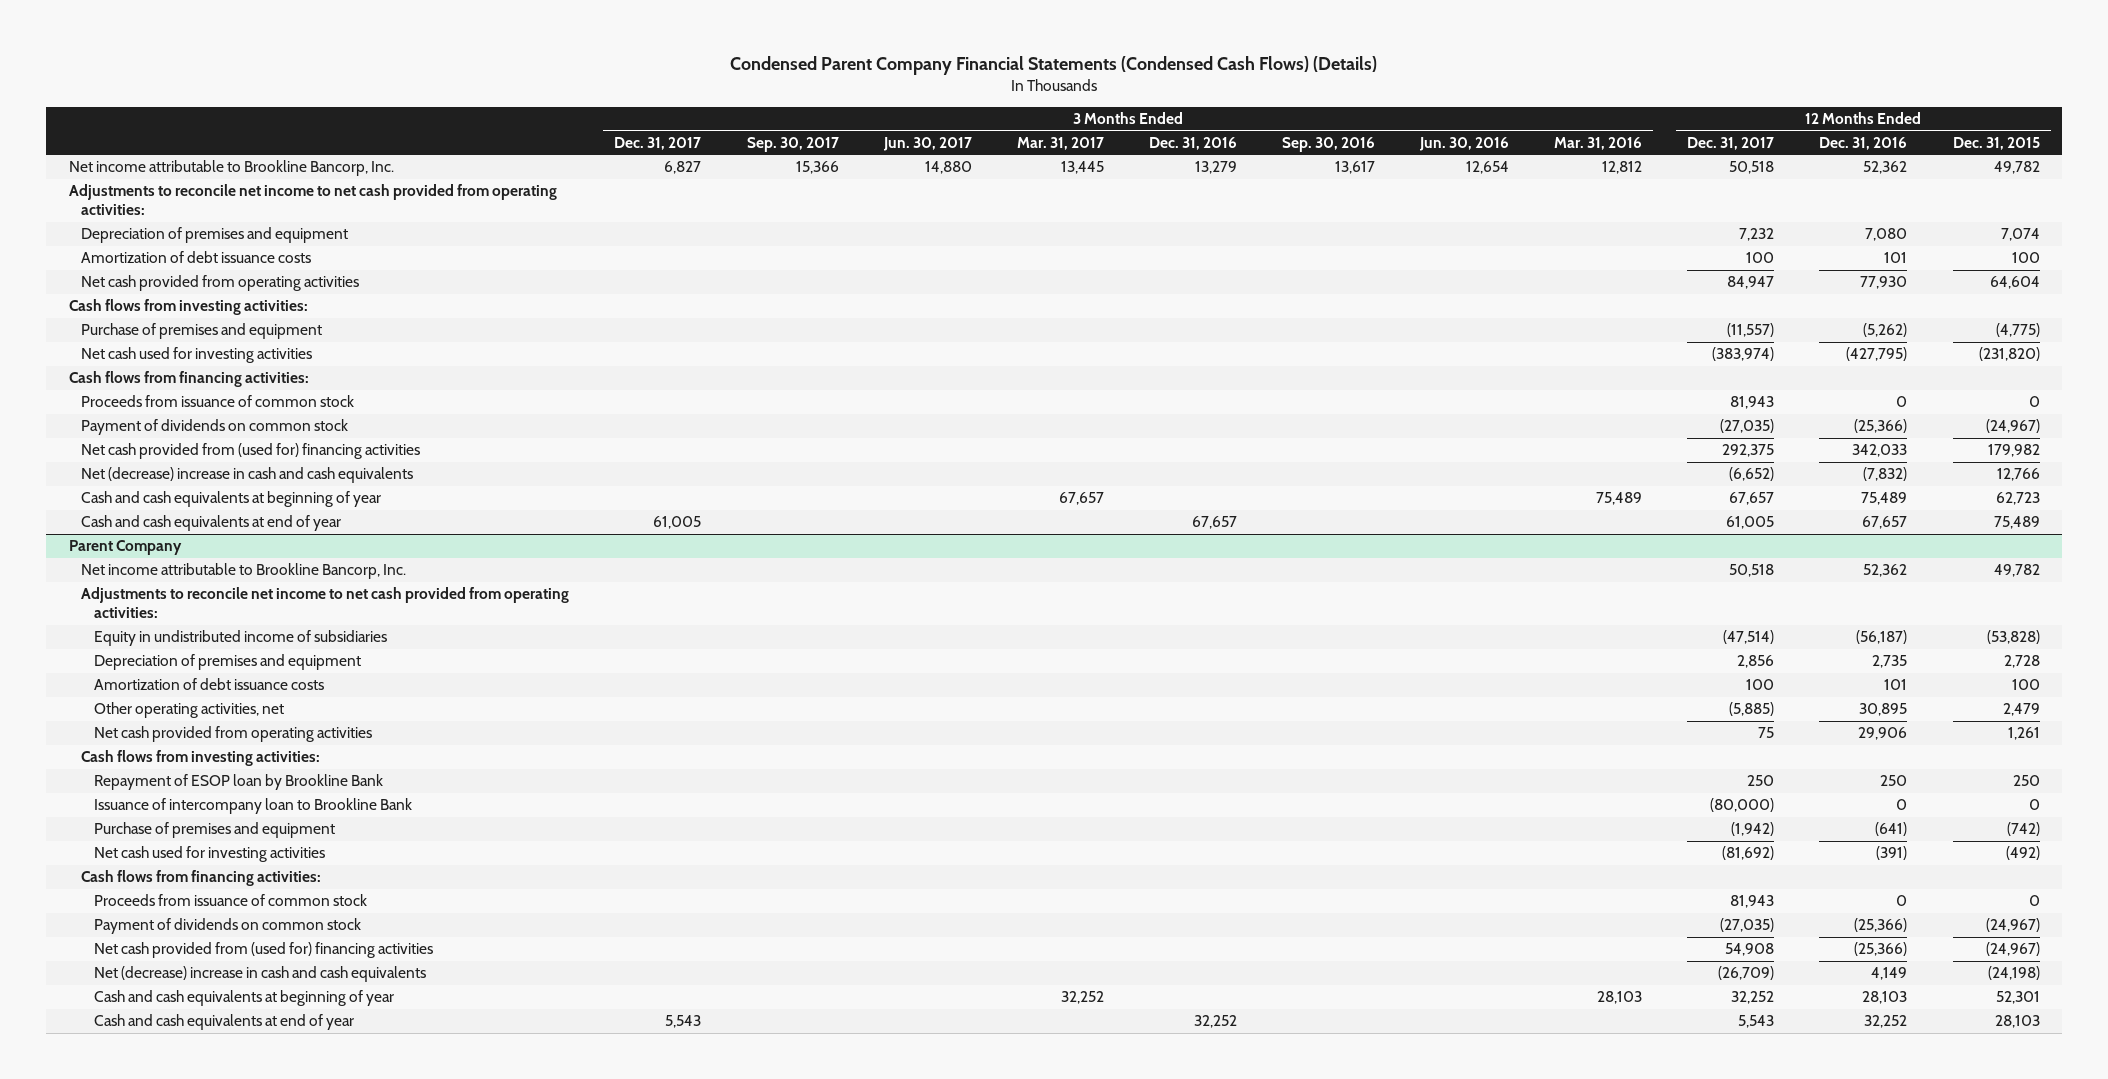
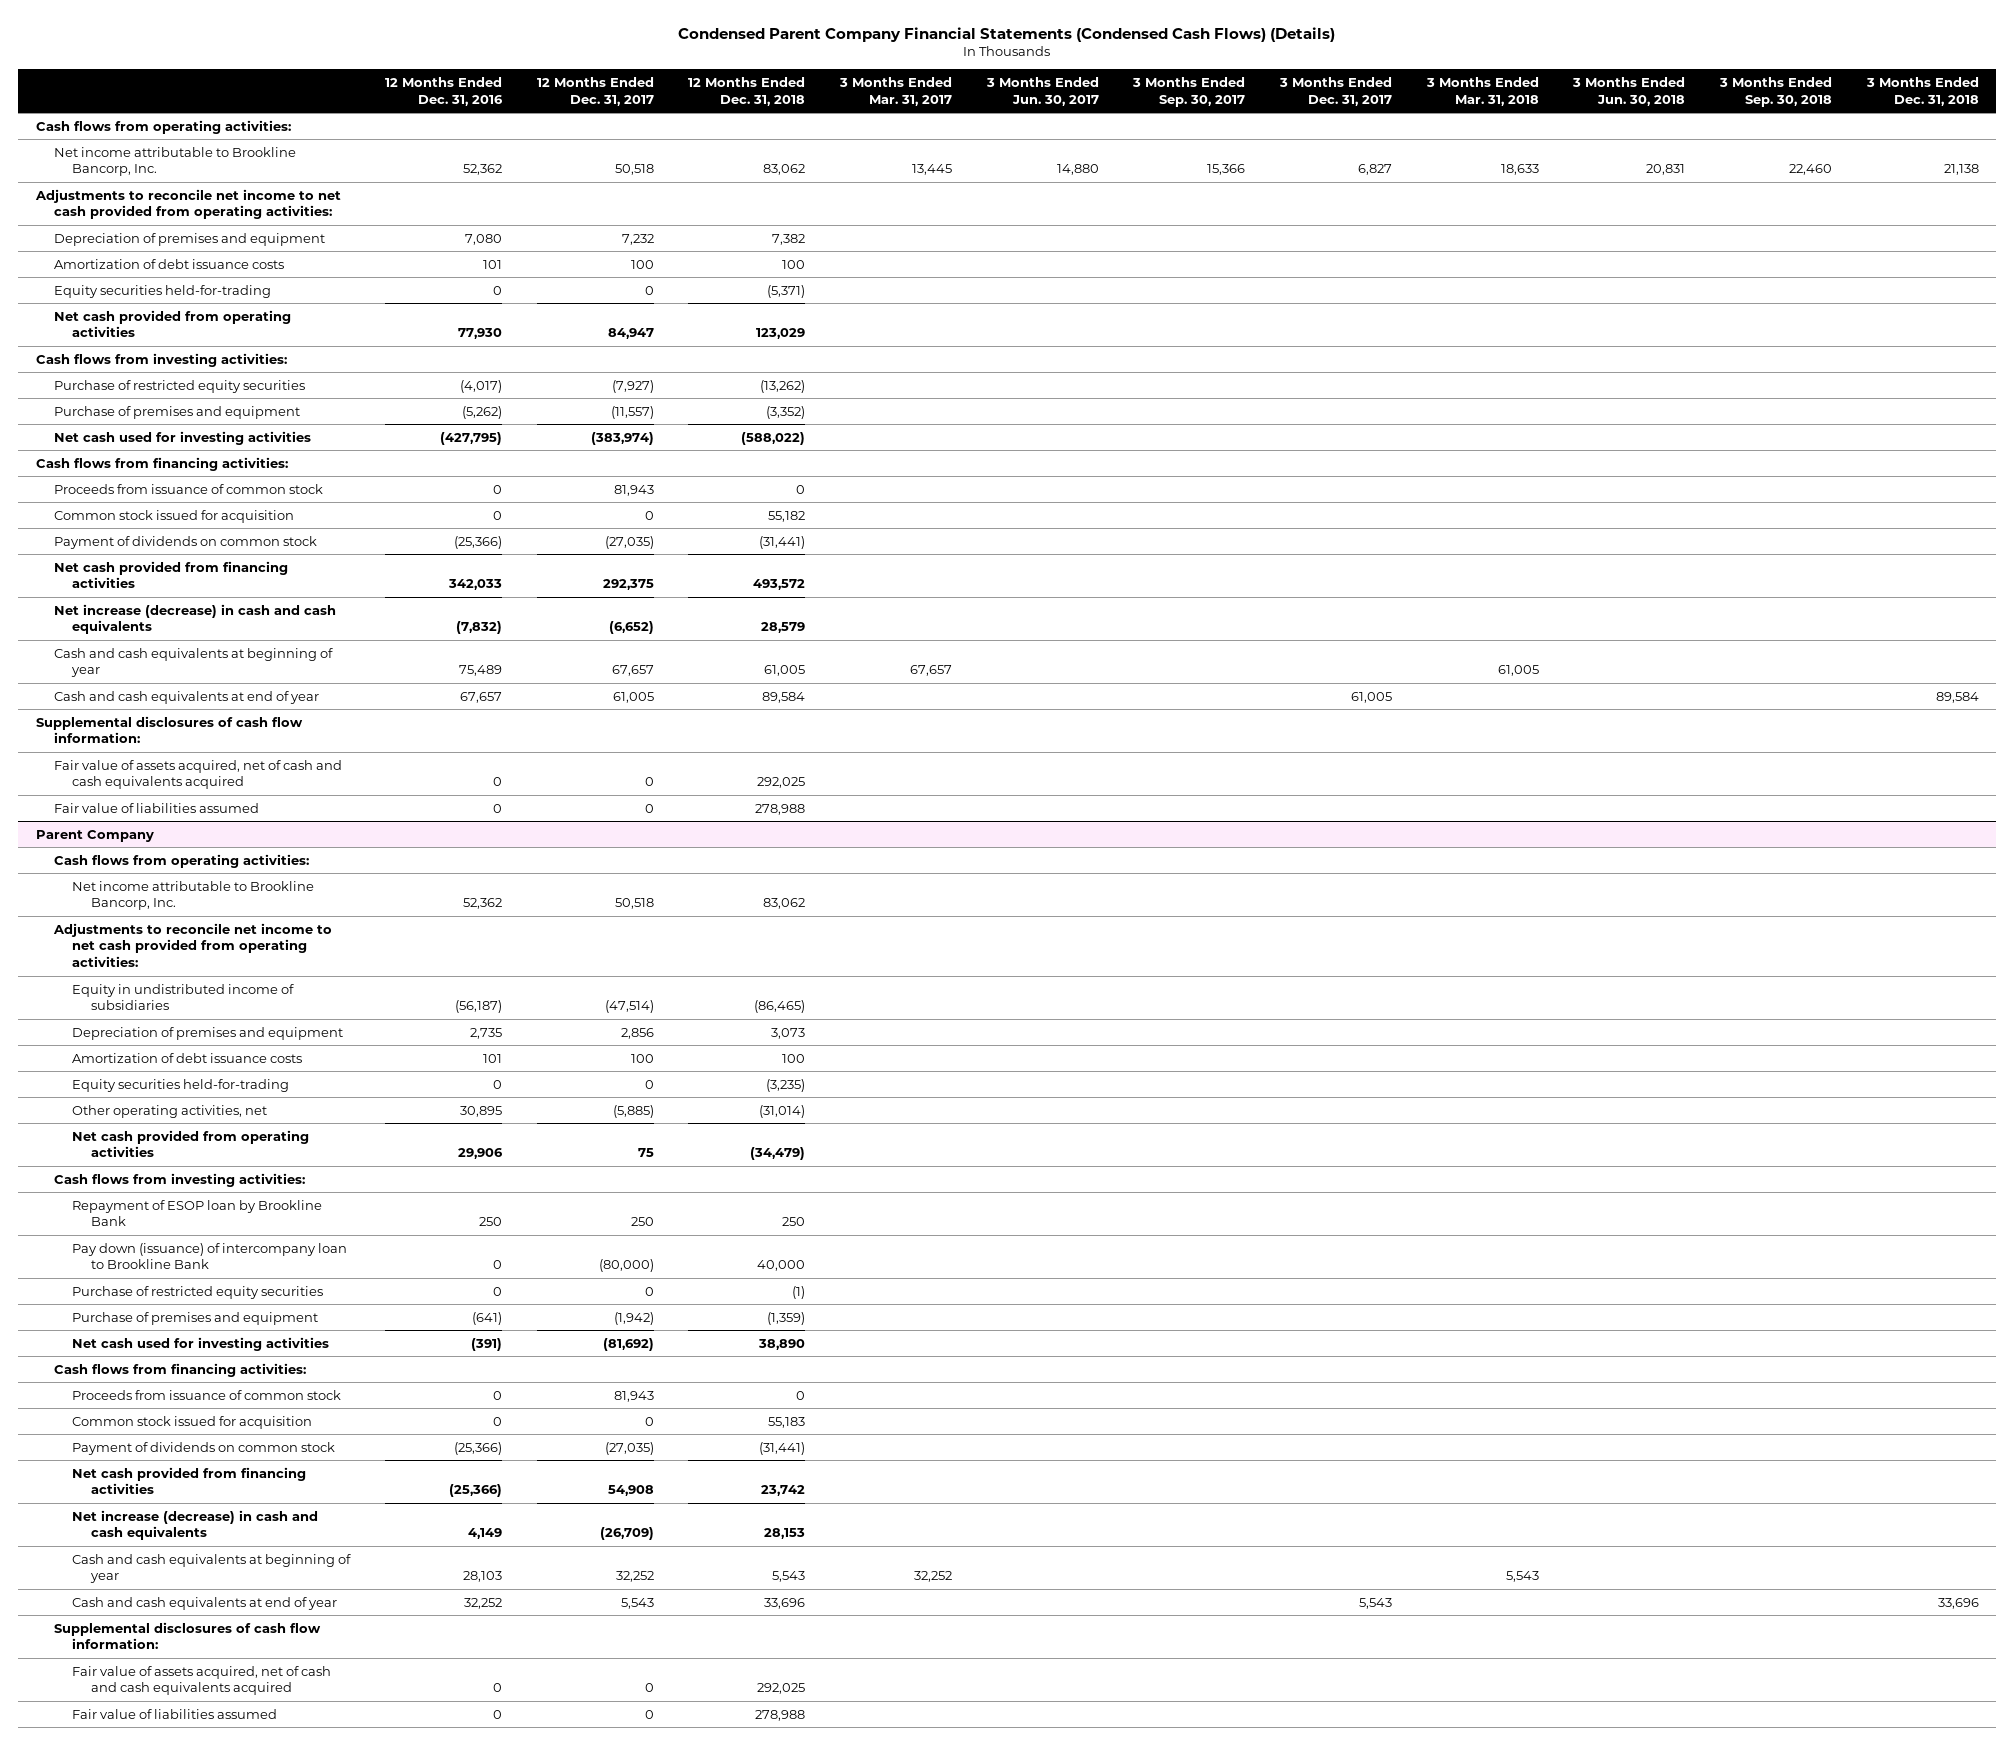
[1148,136,1237,150] Dec. 31, 2016 -> none
[1281,136,1375,152] Sep. 30, 2016 -> none
[1419,136,1510,151] Jun. 30, 2016 -> none
[1554,136,1643,150] Mar. 31, 2016 -> none
[1952,136,2040,150] Dec. 31, 2015 -> none
none -> [688,77,806,106] 12 Months Ended Dec. 31, 2018
none -> [1425,77,1539,106] 3 Months Ended Mar. 31, 2018
none -> [1572,77,1686,106] 3 Months Ended Jun. 30, 2018
none -> [1718,77,1832,107] 3 Months Ended Sep. 30, 2018
none -> [1865,77,1979,106] 3 Months Ended Dec. 31, 2018
none -> [35,119,291,134] Cash flows from operating activities:
none -> [53,284,271,298] Equity securities held-for-trading
none -> [53,379,305,393] Purchase of restricted equity securities
none -> [53,509,294,523] Common stock issued for acquisition
[81,443,421,460] Net cash provided from (used for) financing activities -> [53,560,288,589] Net cash provided from financing activities
[81,467,414,484] Net (decrease) increase in cash and cash equivalents -> [53,603,336,635] Net increase (decrease) in cash and cash equivalents
none -> [35,715,303,744] Supplemental disclosures of cash flow information:
none -> [53,759,342,790] Fair value of assets acquired, net of cash and cash equivalents acquired
none -> [53,802,259,813] Fair value of liabilities assumed
none -> [53,853,309,868] Cash flows from operating activities:
none -> [72,1078,290,1092] Equity securities held-for-trading
[94,798,413,815] Issuance of intercompany loan to Brookline Bank -> [72,1242,348,1270] Pay down (issuance) of intercompany loan to Brookline Bank
none -> [72,1285,324,1299] Purchase of restricted equity securities
none -> [72,1415,313,1429] Common stock issued for acquisition
[94,942,434,959] Net cash provided from (used for) financing activities -> [72,1466,307,1495] Net cash provided from financing activities
[94,966,427,983] Net (decrease) increase in cash and cash equivalents -> [72,1509,319,1541] Net increase (decrease) in cash and cash equivalents
none -> [53,1621,321,1650] Supplemental disclosures of cash flow information:
none -> [72,1665,332,1696] Fair value of assets acquired, net of cash and cash equivalents acquired
none -> [72,1708,278,1719] Fair value of liabilities assumed

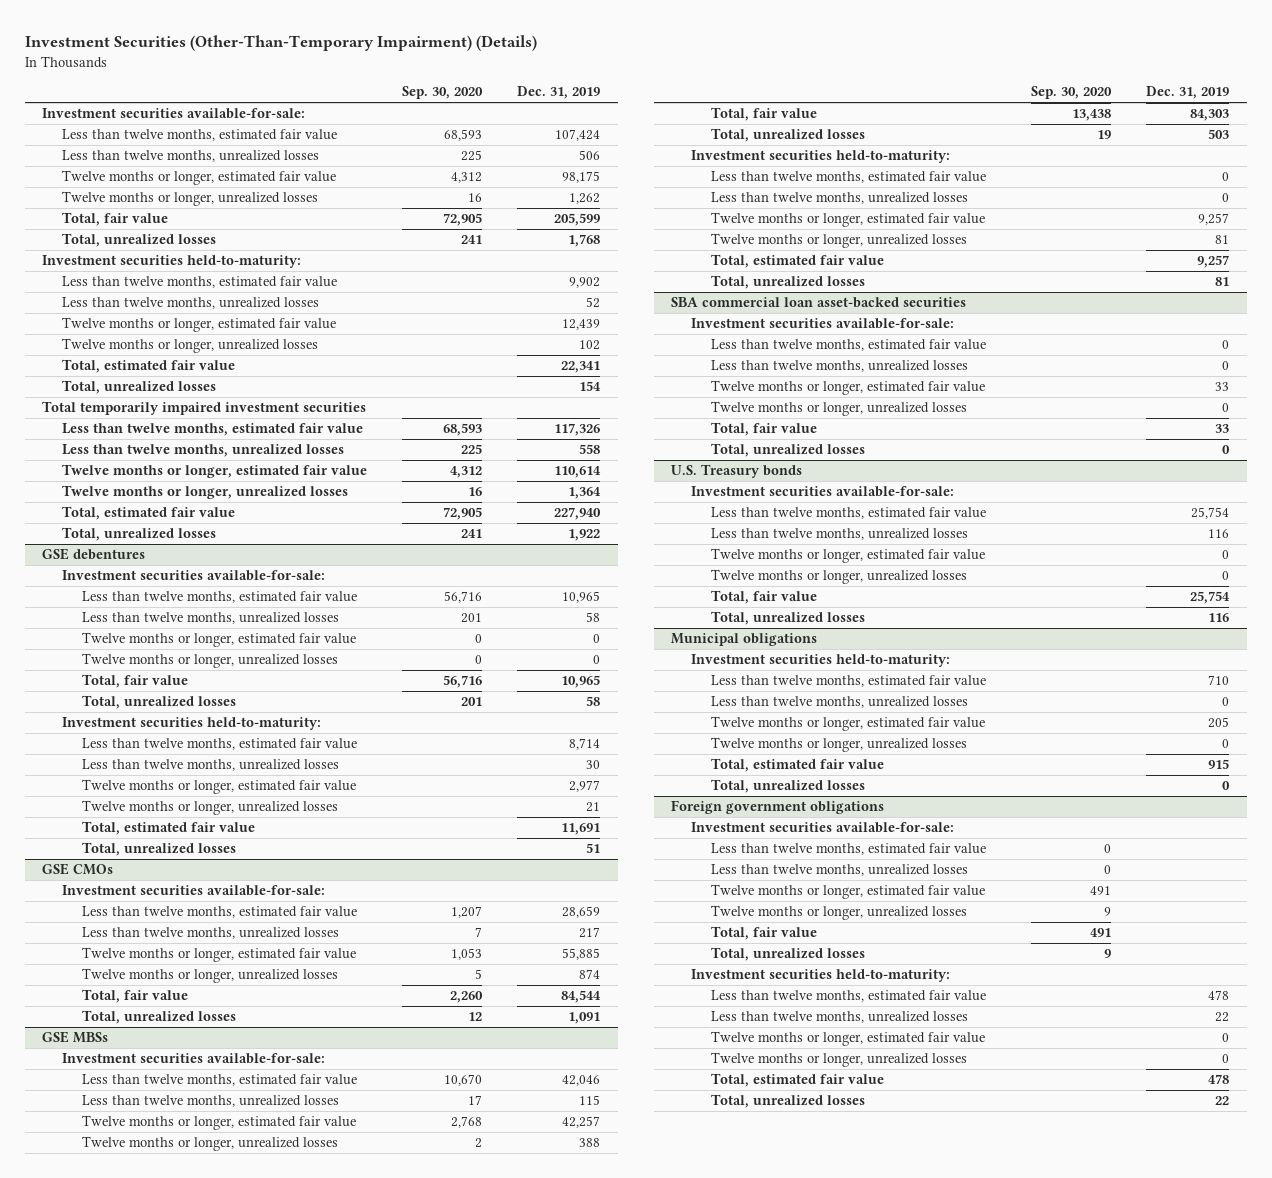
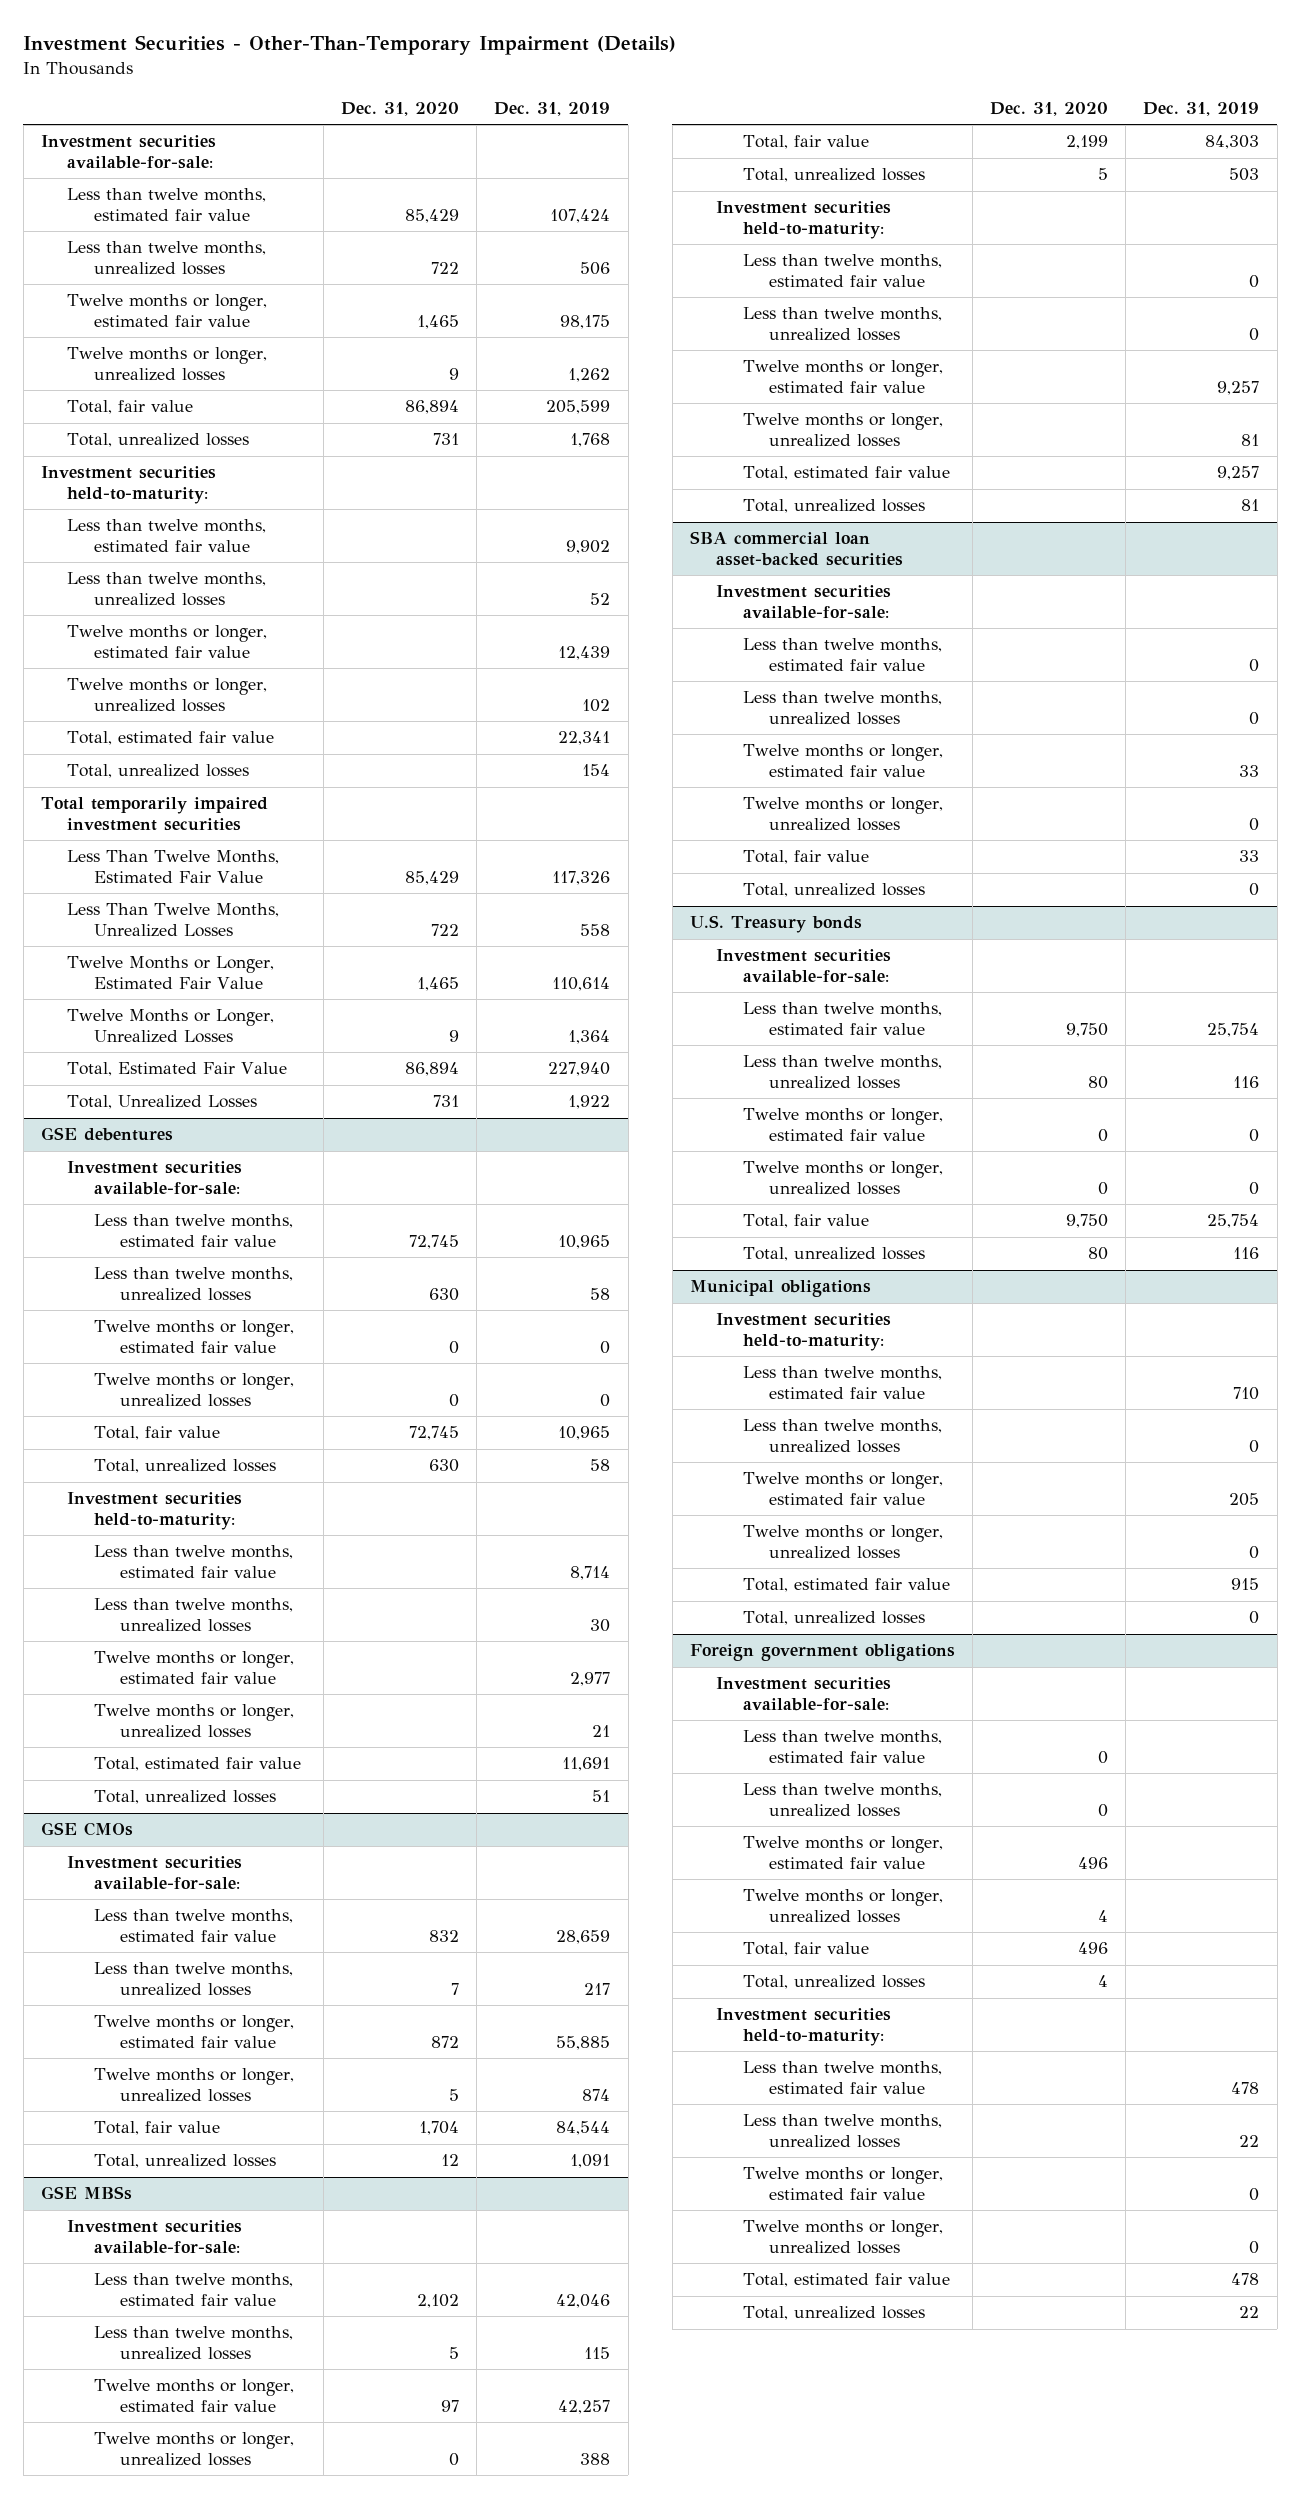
[24,35,537,52] Investment Securities (Other-Than-Temporary Impairment) (Details) -> [23,35,677,56] Investment Securities - Other-Than-Temporary Impairment (Details)
[402,86,484,100] Sep. 30, 2020 -> none
none -> [341,102,460,117] Dec. 31, 2020
[61,423,363,437] Less than twelve months, estimated fair value -> [67,850,280,883] Less Than Twelve Months, Estimated Fair Value
[61,444,344,458] Less than twelve months, unrealized losses -> [67,903,280,937] Less Than Twelve Months, Unrealized Losses
[61,464,367,479] Twelve months or longer, estimated fair value -> [67,956,275,989] Twelve Months or Longer, Estimated Fair Value
[61,485,348,500] Twelve months or longer, unrealized losses -> [67,1009,275,1043] Twelve Months or Longer, Unrealized Losses
[61,506,235,521] Total, estimated fair value -> [67,1062,288,1077] Total, Estimated Fair Value
[61,527,216,542] Total, unrealized losses -> [67,1095,258,1110] Total, Unrealized Losses

